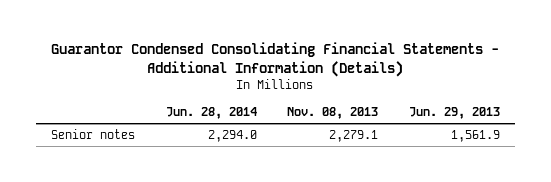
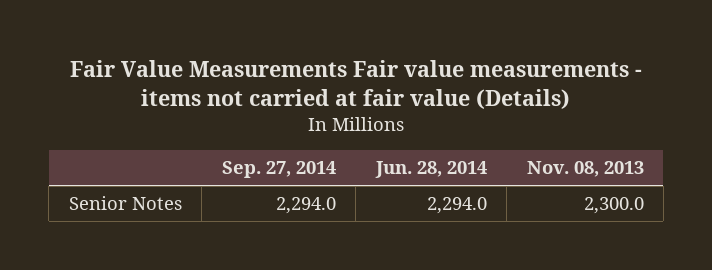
[51,42,500,77] Guarantor Condensed Consolidating Financial Statements - Additional Information (Details) -> [70,60,643,110] Fair Value Measurements Fair value measurements - items not carried at fair value (Details)
[408,107,500,120] Jun. 29, 2013 -> none
none -> [221,161,336,179] Sep. 27, 2014
[50,129,135,140] Senior notes -> [68,196,182,211] Senior Notes
[329,130,379,143] 2,279.1 -> [583,197,644,215] 2,300.0

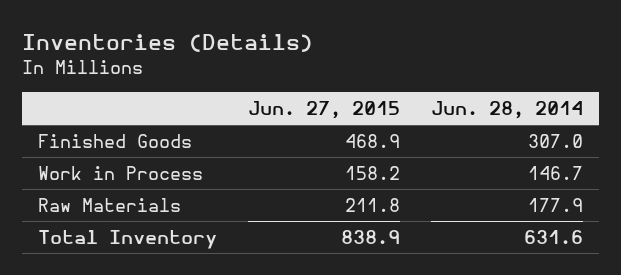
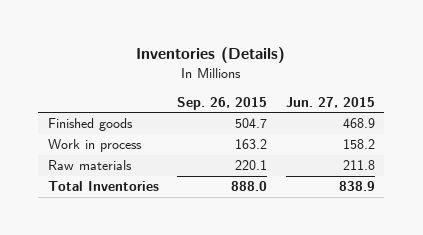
[430,100,583,119] Jun. 28, 2014 -> none
none -> [177,96,268,110] Sep. 26, 2015
[37,133,192,148] Finished Goods -> [47,118,133,132] Finished goods
[37,165,203,180] Work in Process -> [47,139,142,153] Work in process
[37,197,181,212] Raw Materials -> [47,160,132,171] Raw materials
[37,229,217,249] Total Inventory -> [47,181,159,192] Total Inventories

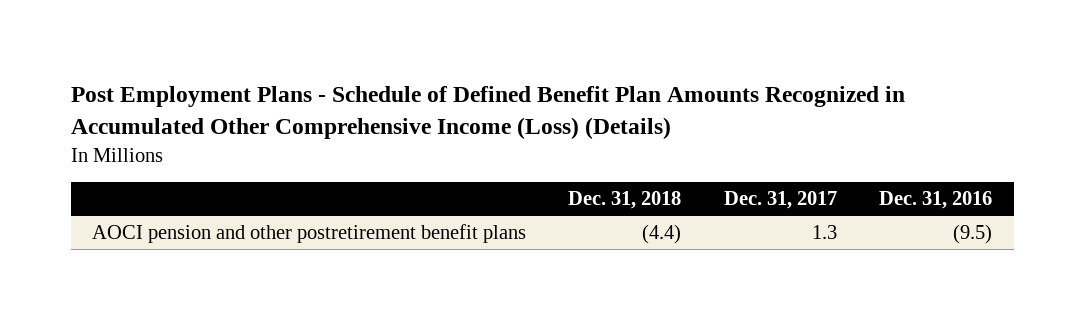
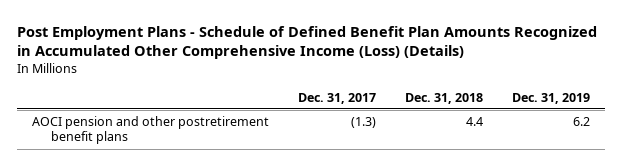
[879,191,993,210] Dec. 31, 2016 -> none
none -> [512,92,591,104] Dec. 31, 2019
[642,224,682,245] (4.4) -> [466,117,484,127] 4.4
[811,225,837,240] 1.3 -> [350,117,376,129] (1.3)

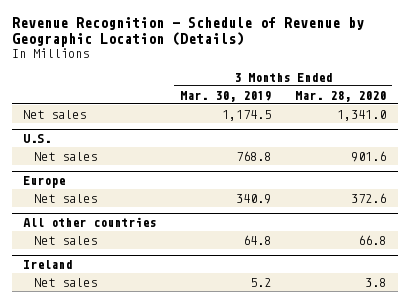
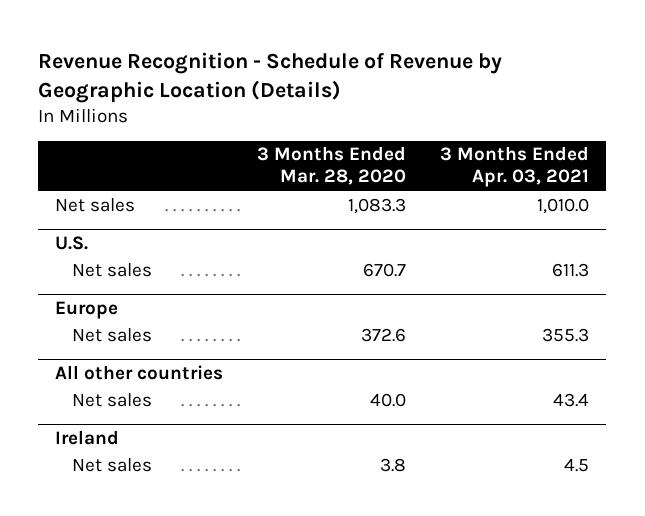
[180,90,272,102] Mar. 30, 2019 -> none
none -> [440,146,590,188] 3 Months Ended Apr. 03, 2021
[336,109,386,121] 1,341.0 -> [348,197,407,214] 1,083.3
[350,150,386,162] 901.6 -> [363,262,407,277] 670.7
[357,234,386,245] 66.8 -> [370,392,407,407] 40.0

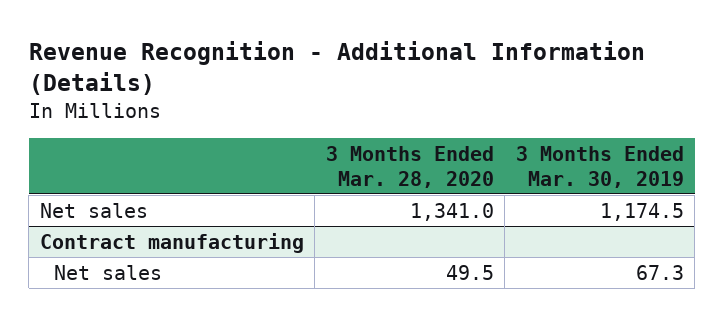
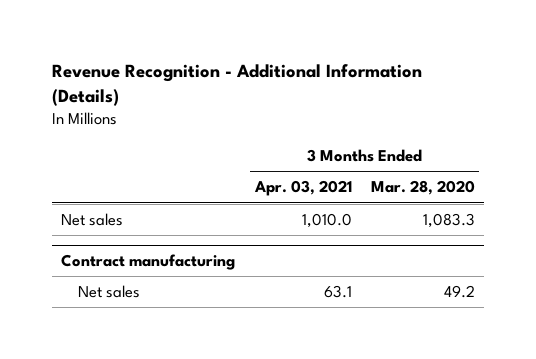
[515,145,684,188] 3 Months Ended Mar. 30, 2019 -> none
none -> [253,180,352,197] Apr. 03, 2021
[409,202,494,221] 1,341.0 -> [422,212,475,228] 1,083.3
[445,264,494,280] 49.5 -> [443,284,475,298] 49.2

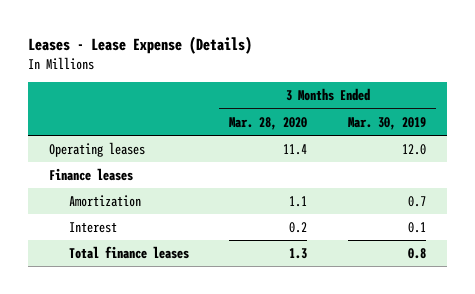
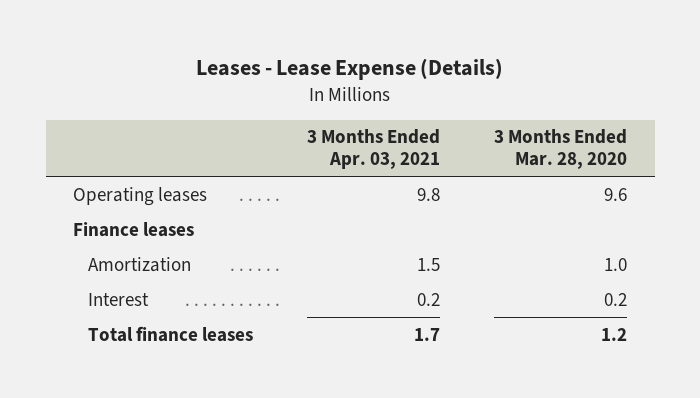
[348,116,427,130] Mar. 30, 2019 -> none
none -> [306,129,440,170] 3 Months Ended Apr. 03, 2021
[283,143,308,155] 11.4 -> [604,187,628,201] 9.6
[289,195,308,207] 1.1 -> [604,257,628,271] 1.0
[289,247,308,259] 1.3 -> [601,327,628,341] 1.2

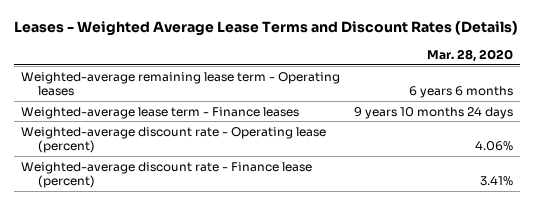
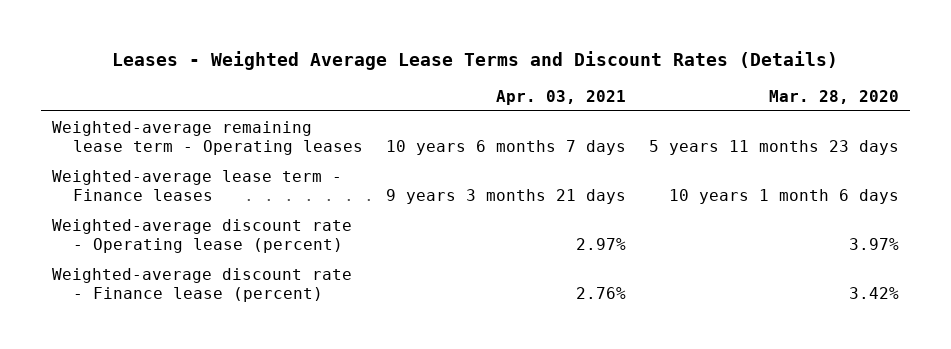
none -> [495,89,626,105] Apr. 03, 2021
[409,86,514,99] 6 years 6 months -> [648,139,899,155] 5 years 11 months 23 days
[354,106,514,119] 9 years 10 months 24 days -> [668,188,899,204] 10 years 1 month 6 days
[475,141,514,152] 4.06% -> [848,237,899,250] 3.97%
[480,176,514,187] 3.41% -> [848,286,899,299] 3.42%

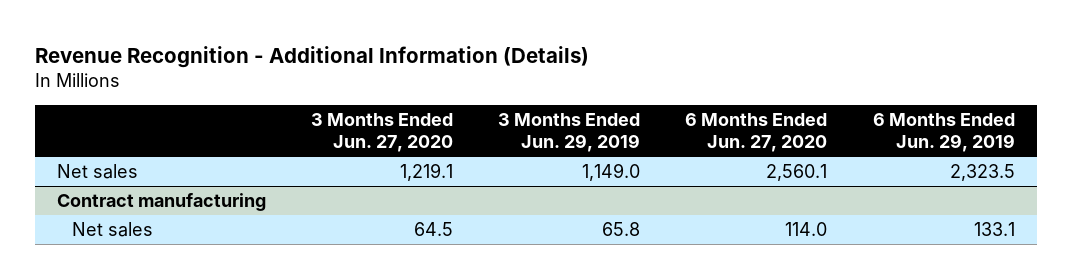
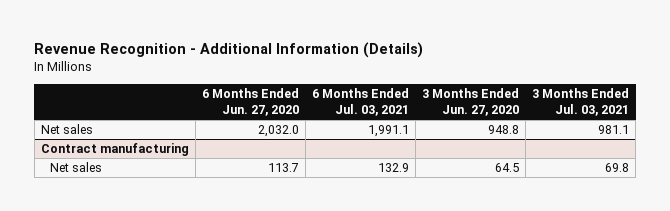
[498,112,641,153] 3 Months Ended Jun. 29, 2019 -> none
[872,112,1015,153] 6 Months Ended Jun. 29, 2019 -> none
none -> [311,88,409,117] 6 Months Ended Jul. 03, 2021
none -> [532,88,630,117] 3 Months Ended Jul. 03, 2021
[400,163,454,182] 1,219.1 -> [488,125,520,135] 948.8
[766,164,828,182] 2,560.1 -> [257,125,299,138] 2,032.0
[785,222,828,237] 114.0 -> [267,163,299,173] 113.7

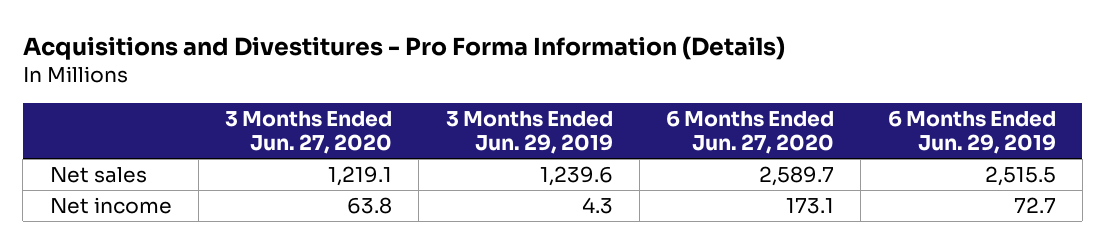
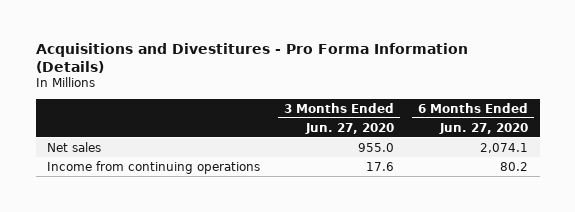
[445,110,613,155] 3 Months Ended Jun. 29, 2019 -> none
[887,109,1056,155] 6 Months Ended Jun. 29, 2019 -> none
[328,166,393,187] 1,219.1 -> [358,142,395,152] 955.0
[759,166,835,187] 2,589.7 -> [479,142,528,153] 2,074.1
[49,197,172,215] Net income -> [47,160,261,174] Income from continuing operations
[347,197,393,215] 63.8 -> [366,161,395,171] 17.6
[786,198,835,215] 173.1 -> [499,161,528,171] 80.2

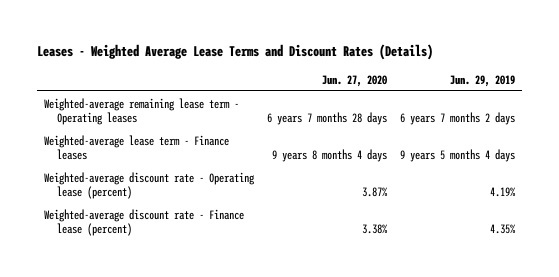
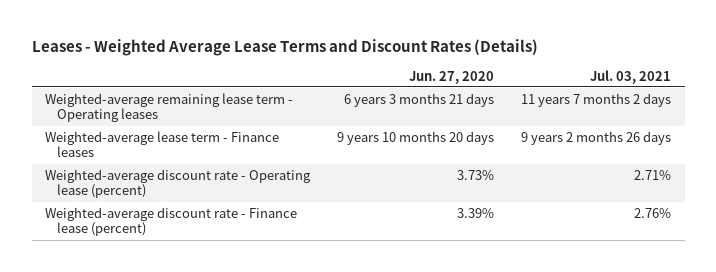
[450,74,516,87] Jun. 29, 2019 -> none
none -> [590,69,672,84] Jul. 03, 2021
[266,111,387,125] 6 years 7 months 28 days -> [344,92,495,107] 6 years 3 months 21 days
[271,148,387,162] 9 years 8 months 4 days -> [337,130,495,145] 9 years 10 months 20 days
[361,186,388,197] 3.87% -> [457,169,495,180] 3.73%
[361,223,388,234] 3.38% -> [457,207,495,218] 3.39%

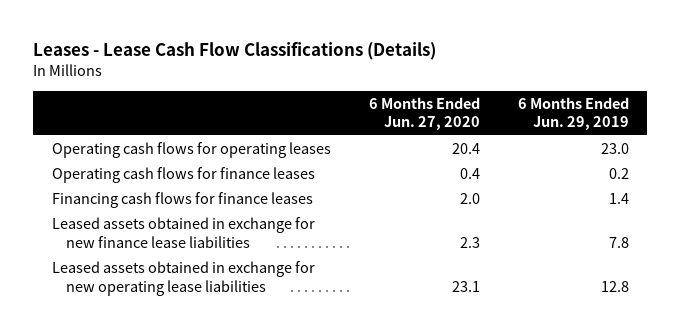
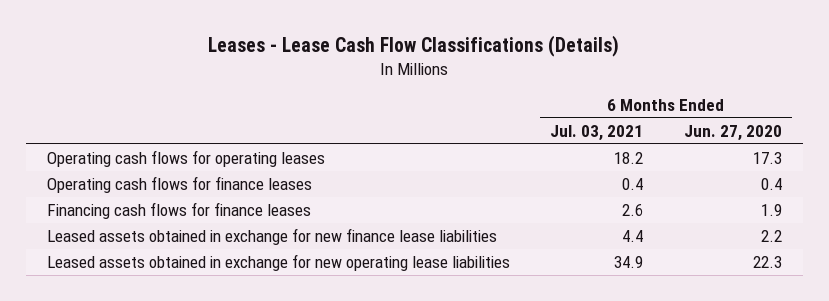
[517,96,629,131] 6 Months Ended Jun. 29, 2019 -> none
none -> [550,124,644,141] Jul. 03, 2021
[451,143,480,155] 20.4 -> [753,151,783,164] 17.3
[459,193,480,205] 2.0 -> [761,203,783,216] 1.9
[459,236,480,248] 2.3 -> [761,229,783,242] 2.2
[451,280,480,292] 23.1 -> [753,255,783,268] 22.3

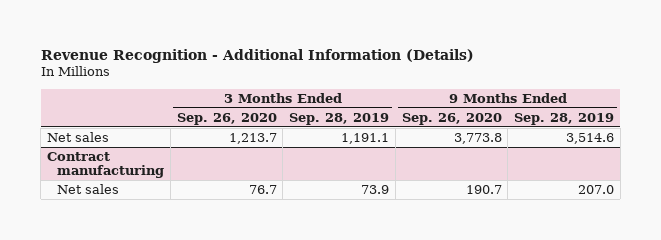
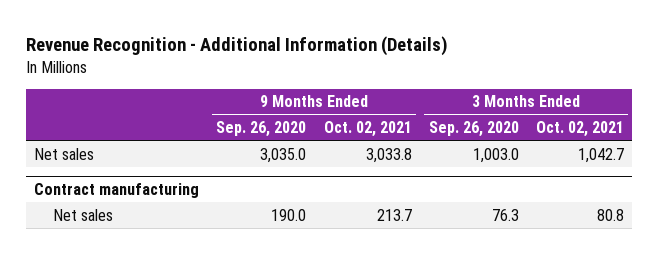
[289,112,390,125] Sep. 28, 2019 -> none
[514,112,615,125] Sep. 28, 2019 -> none
none -> [323,120,412,137] Oct. 02, 2021
none -> [535,120,624,137] Oct. 02, 2021
[228,132,277,144] 1,213.7 -> [472,147,519,163] 1,003.0
[453,132,502,144] 3,773.8 -> [260,147,307,163] 3,035.0
[248,184,277,194] 76.7 -> [491,208,519,221] 76.3
[465,184,502,194] 190.7 -> [271,208,307,221] 190.0

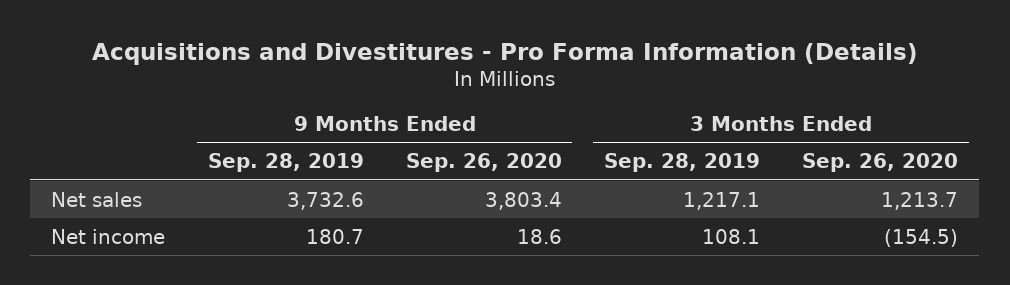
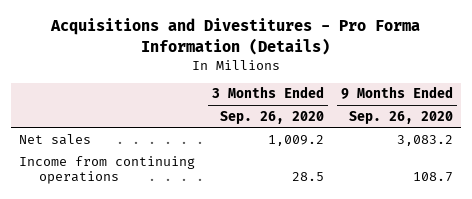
[207,153,364,173] Sep. 28, 2019 -> none
[604,153,761,173] Sep. 28, 2019 -> none
[484,191,562,210] 3,803.4 -> [396,134,453,146] 3,083.2
[881,191,959,210] 1,213.7 -> [268,134,325,146] 1,009.2
[51,228,166,244] Net income -> [19,155,196,185] Income from continuing operations
[516,228,562,244] 18.6 -> [412,172,453,183] 108.7
[884,228,959,247] (154.5) -> [292,172,325,182] 28.5

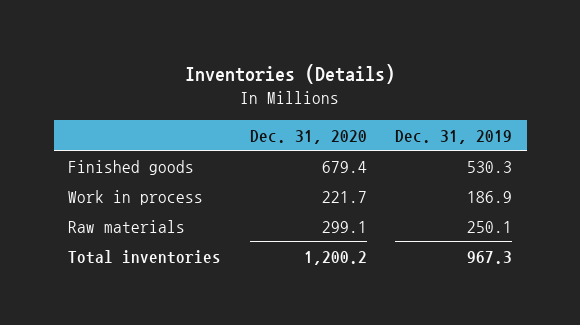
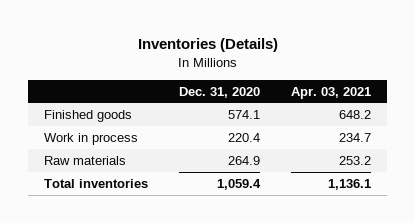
[395,129,513,144] Dec. 31, 2019 -> none
none -> [291,86,372,99] Apr. 03, 2021
[321,160,367,173] 679.4 -> [228,109,261,119] 574.1
[321,190,367,203] 221.7 -> [228,132,261,142] 220.4
[321,220,367,233] 299.1 -> [228,155,261,165] 264.9
[303,250,367,265] 1,200.2 -> [217,178,262,190] 1,059.4

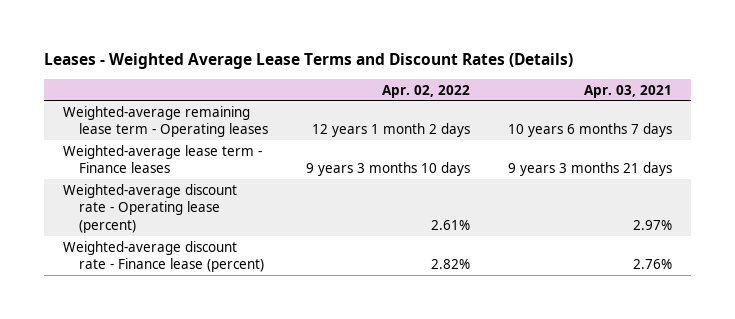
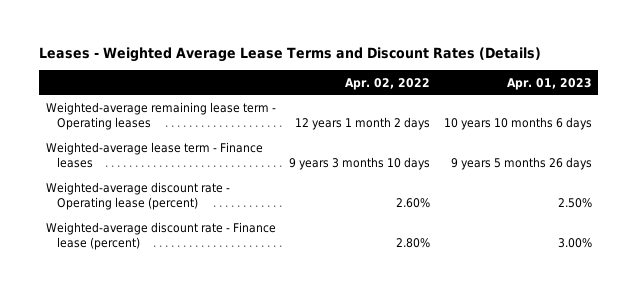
[584,84,673,98] Apr. 03, 2021 -> none
none -> [506,77,592,90] Apr. 01, 2023
[431,219,471,230] 2.61% -> [396,197,431,208] 2.60%
[431,259,471,270] 2.82% -> [396,237,431,248] 2.80%

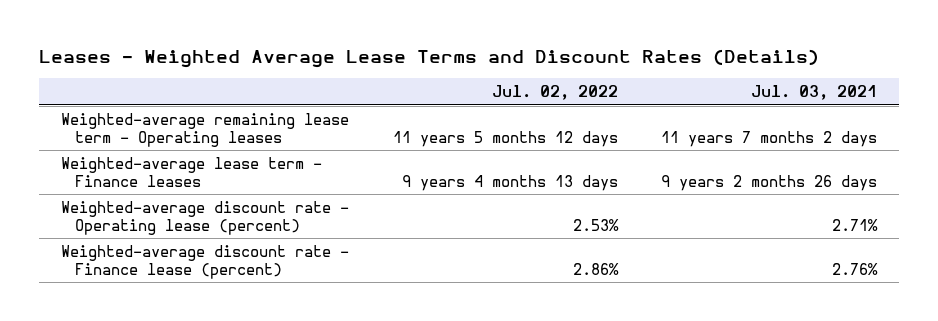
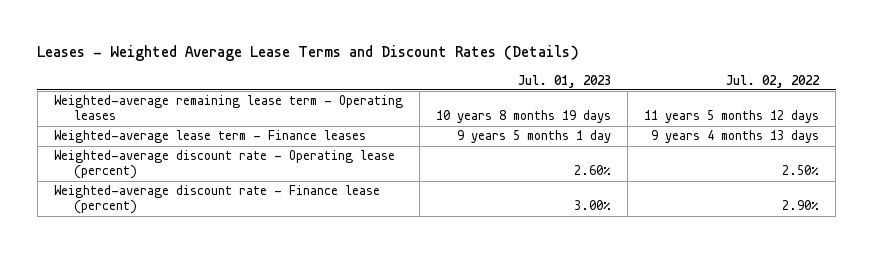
[751,84,878,100] Jul. 03, 2021 -> none
none -> [517,74,611,88] Jul. 01, 2023
[572,218,619,231] 2.53% -> [781,165,819,176] 2.50%
[572,262,619,275] 2.86% -> [781,200,819,211] 2.90%

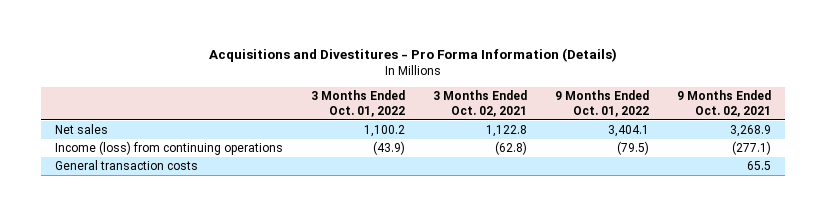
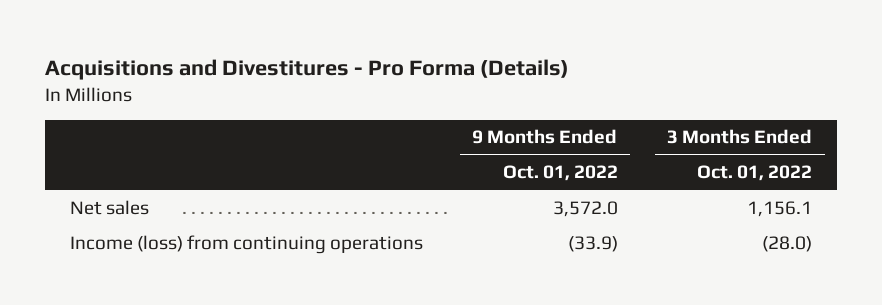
[208,48,617,63] Acquisitions and Divestitures - Pro Forma Information (Details) -> [45,58,570,80] Acquisitions and Divestitures - Pro Forma (Details)
[432,90,527,118] 3 Months Ended Oct. 02, 2021 -> none
[677,90,772,118] 9 Months Ended Oct. 02, 2021 -> none
[54,160,198,171] General transaction costs -> none
[363,125,405,138] 1,100.2 -> [747,200,813,217] 1,156.1
[607,125,649,138] 3,404.1 -> [552,200,618,217] 3,572.0
[372,141,405,156] (43.9) -> [762,235,813,252] (28.0)
[616,141,649,156] (79.5) -> [567,235,618,252] (33.9)

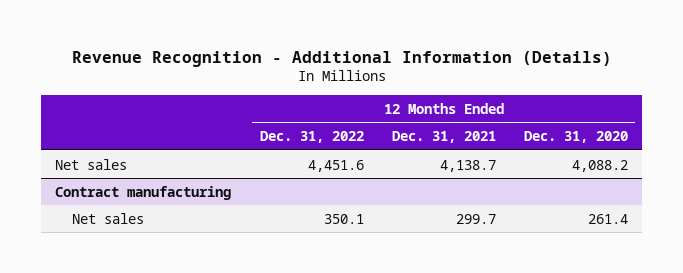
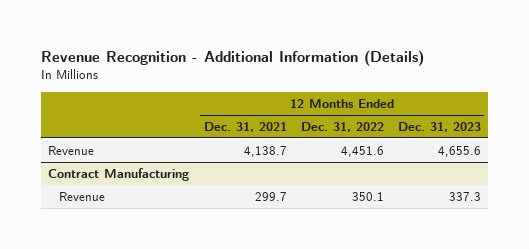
[524,131,629,144] Dec. 31, 2020 -> none
none -> [397,121,481,132] Dec. 31, 2023
[55,158,128,170] Net sales -> [48,145,95,155] Revenue
[55,185,232,200] Contract manufacturing -> [48,167,190,181] Contract Manufacturing
[72,212,145,224] Net sales -> [59,191,106,201] Revenue

